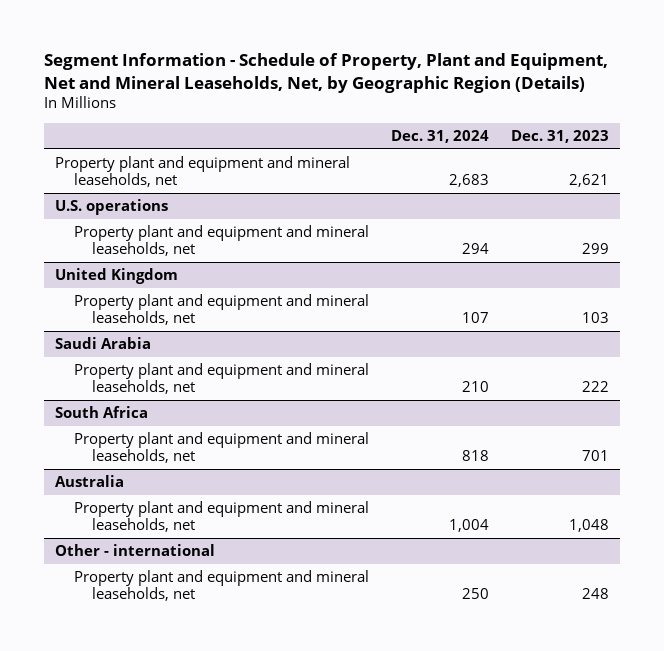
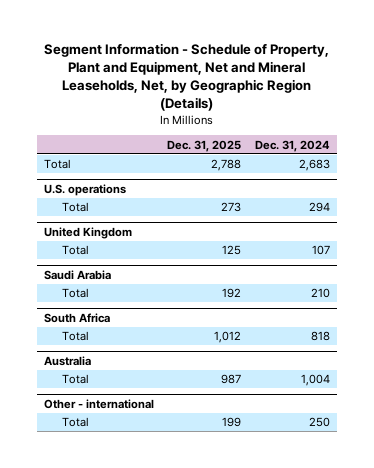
[510,129,609,143] Dec. 31, 2023 -> none
none -> [167,139,242,152] Dec. 31, 2025
[55,156,351,188] Property plant and equipment and mineral leaseholds, net -> [43,159,71,170] Total
[73,225,369,257] Property plant and equipment and mineral leaseholds, net -> [61,202,89,213] Total
[73,294,369,326] Property plant and equipment and mineral leaseholds, net -> [61,245,89,256] Total
[73,363,369,395] Property plant and equipment and mineral leaseholds, net -> [61,288,89,299] Total
[73,432,369,464] Property plant and equipment and mineral leaseholds, net -> [61,331,89,342] Total
[73,501,369,533] Property plant and equipment and mineral leaseholds, net -> [61,374,89,385] Total
[73,570,369,602] Property plant and equipment and mineral leaseholds, net -> [61,417,89,428] Total

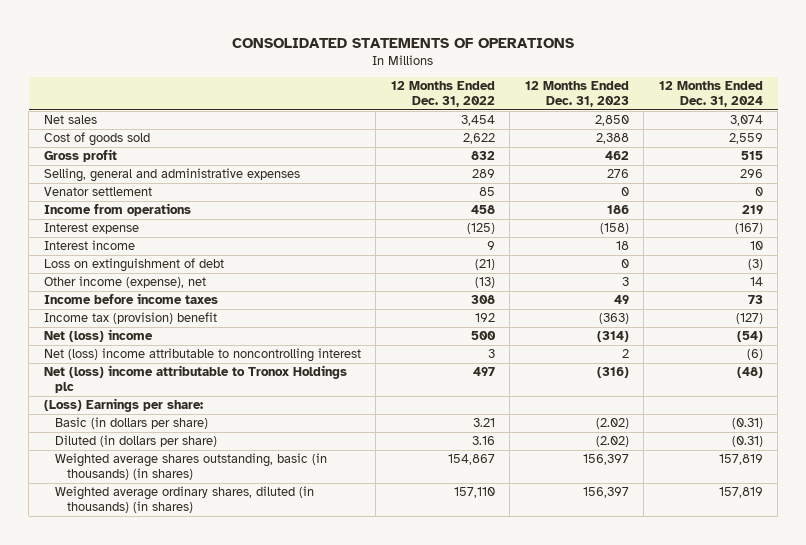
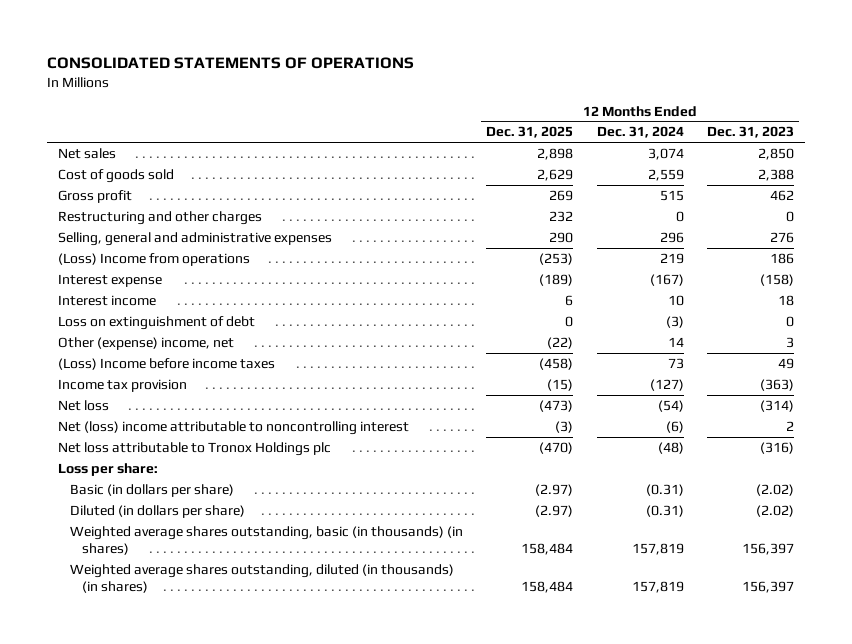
[390,81,495,108] 12 Months Ended Dec. 31, 2022 -> none
none -> [486,126,574,139] Dec. 31, 2025
none -> [58,210,263,225] Restructuring and other charges
[43,187,152,197] Venator settlement -> none
[43,203,191,217] Income from operations -> [58,252,251,266] (Loss) Income from operations
[43,276,206,289] Other income (expense), net -> [58,336,235,350] Other (expense) income, net
[43,293,218,305] Income before income taxes -> [58,357,276,370] (Loss) Income before income taxes
[43,312,217,325] Income tax (provision) benefit -> [58,378,188,392] Income tax provision
[43,329,153,343] Net (loss) income -> [58,399,110,411] Net loss
[43,365,347,393] Net (loss) income attributable to Tronox Holdings plc -> [58,441,332,456] Net loss attributable to Tronox Holdings plc
[43,398,203,413] (Loss) Earnings per share: -> [58,462,159,476] Loss per share:
[55,486,315,513] Weighted average ordinary shares, diluted (in thousands) (in shares) -> [70,563,455,593] Weighted average shares outstanding, diluted (in thousands) (in shares)

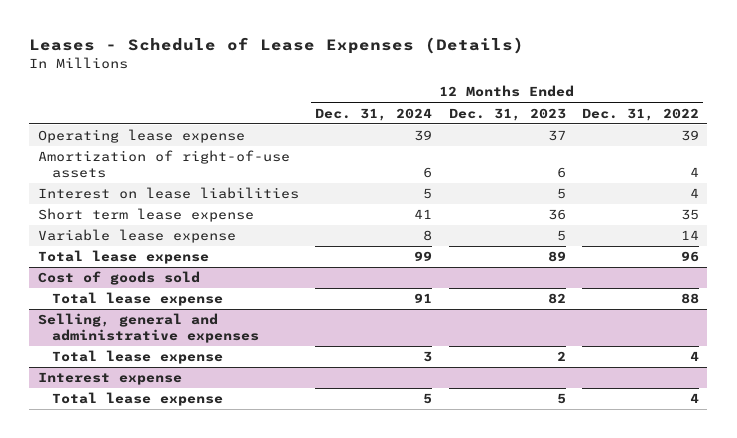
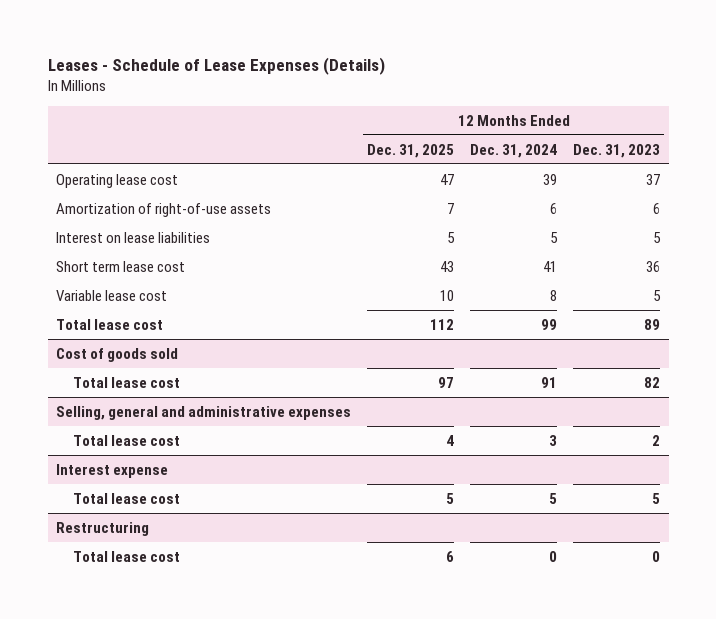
[581,107,699,121] Dec. 31, 2022 -> none
none -> [367,143,455,158] Dec. 31, 2025
[37,129,245,144] Operating lease expense -> [55,173,178,188] Operating lease cost
[37,208,254,223] Short term lease expense -> [55,260,185,272] Short term lease cost
[37,229,236,244] Variable lease expense -> [55,289,167,301] Variable lease cost
[37,250,209,265] Total lease expense -> [55,318,163,330] Total lease cost
[52,292,224,307] Total lease expense -> [73,376,181,388] Total lease cost
[52,350,224,365] Total lease expense -> [73,434,181,446] Total lease cost
[52,392,224,407] Total lease expense -> [73,492,181,504] Total lease cost
none -> [55,521,149,536] Restructuring
none -> [73,550,181,562] Total lease cost

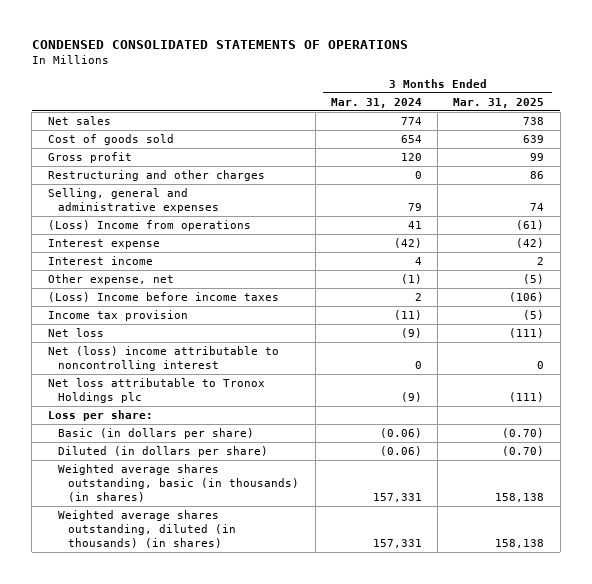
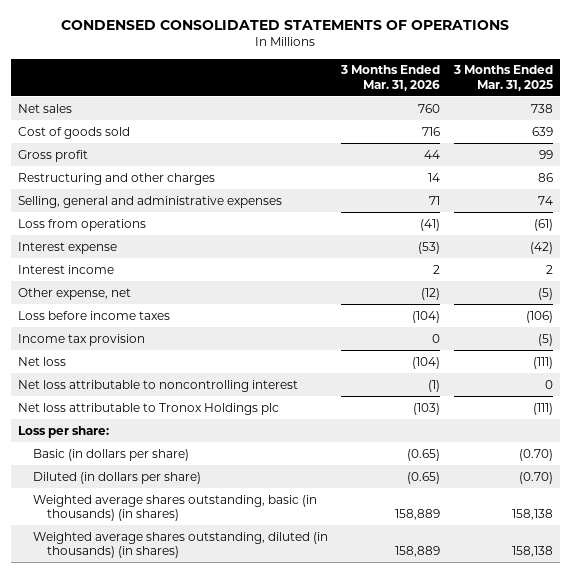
[330,97,422,108] Mar. 31, 2024 -> none
none -> [340,65,441,91] 3 Months Ended Mar. 31, 2026
[47,220,251,232] (Loss) Income from operations -> [17,218,146,231] Loss from operations
[47,292,279,303] (Loss) Income before income taxes -> [17,310,170,320] Loss before income taxes
[47,346,279,371] Net (loss) income attributable to noncontrolling interest -> [17,379,298,392] Net loss attributable to noncontrolling interest

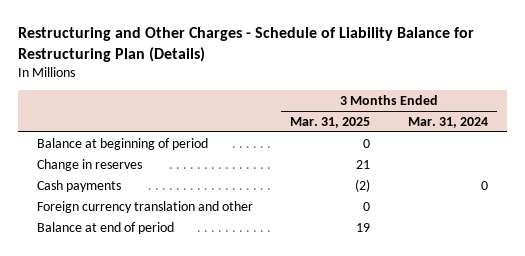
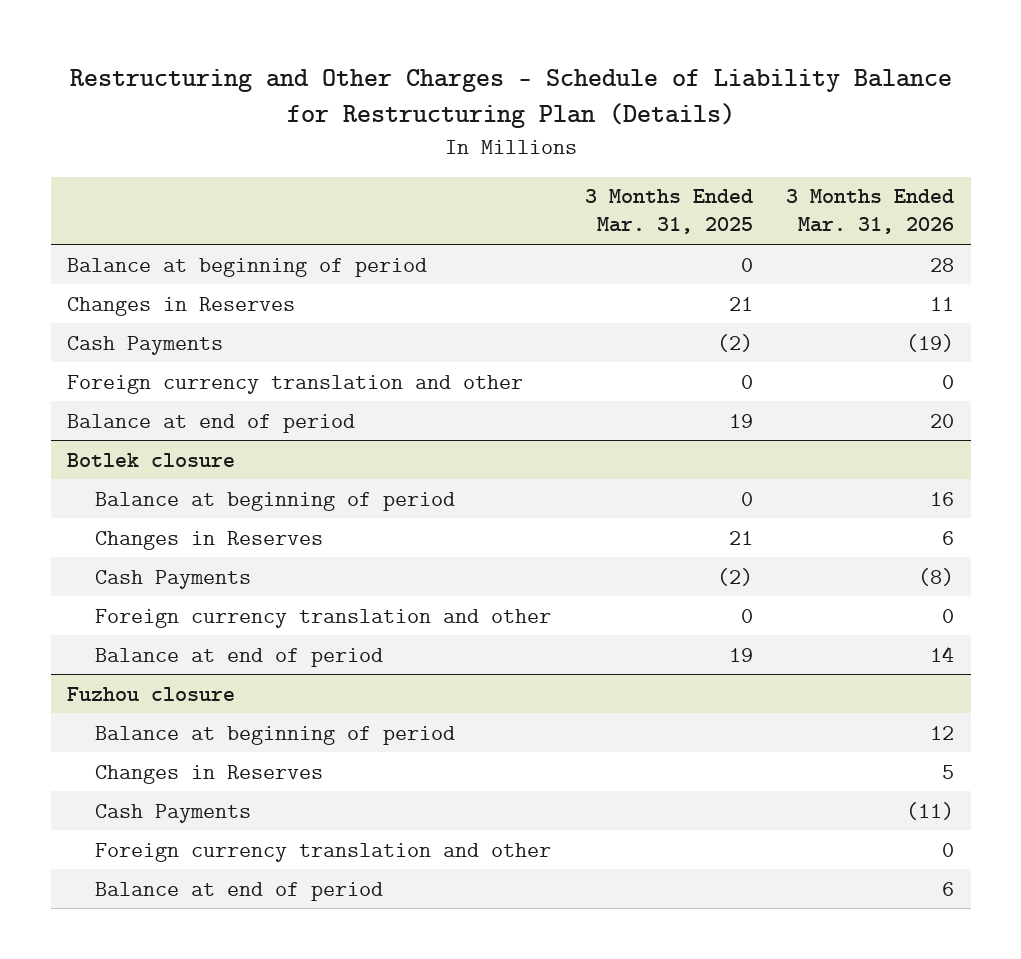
[407,116,488,128] Mar. 31, 2024 -> none
none -> [785,189,954,235] 3 Months Ended Mar. 31, 2026
[36,158,142,171] Change in reserves -> [67,296,296,316] Changes in Reserves
[36,179,121,192] Cash payments -> [67,335,224,355] Cash Payments
none -> [67,452,236,467] Botlek closure
none -> [95,491,456,511] Balance at beginning of period
none -> [95,530,324,550] Changes in Reserves
none -> [95,569,252,589] Cash Payments
none -> [95,608,552,628] Foreign currency translation and other
none -> [95,647,384,667] Balance at end of period
none -> [67,686,236,701] Fuzhou closure
none -> [95,725,456,745] Balance at beginning of period
none -> [95,764,324,784] Changes in Reserves
none -> [95,803,252,823] Cash Payments
none -> [95,842,552,862] Foreign currency translation and other
none -> [95,881,384,901] Balance at end of period

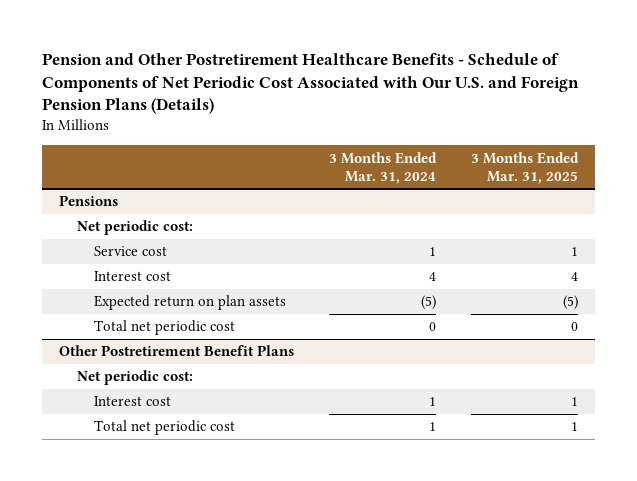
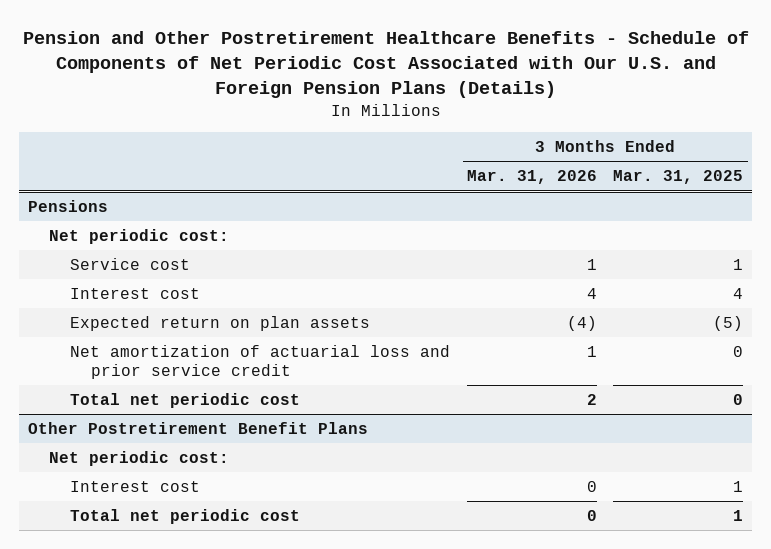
[329,151,438,184] 3 Months Ended Mar. 31, 2024 -> none
none -> [466,170,597,185] Mar. 31, 2026
none -> [70,344,451,379] Net amortization of actuarial loss and prior service credit

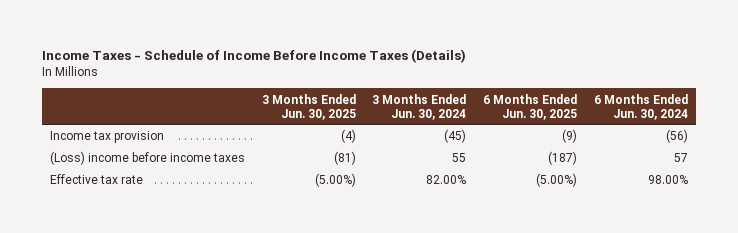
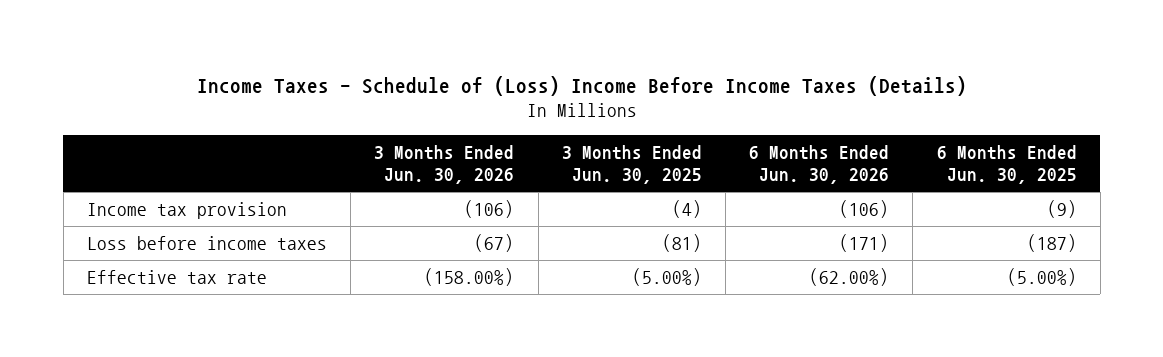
[41,49,466,64] Income Taxes - Schedule of Income Before Income Taxes (Details) -> [196,75,967,96] Income Taxes - Schedule of (Loss) Income Before Income Taxes (Details)
[372,93,467,120] 3 Months Ended Jun. 30, 2024 -> none
[593,93,688,120] 6 Months Ended Jun. 30, 2024 -> none
none -> [374,144,515,185] 3 Months Ended Jun. 30, 2026
none -> [749,144,890,185] 6 Months Ended Jun. 30, 2026
[49,151,245,166] (Loss) income before income taxes -> [86,235,327,250] Loss before income taxes

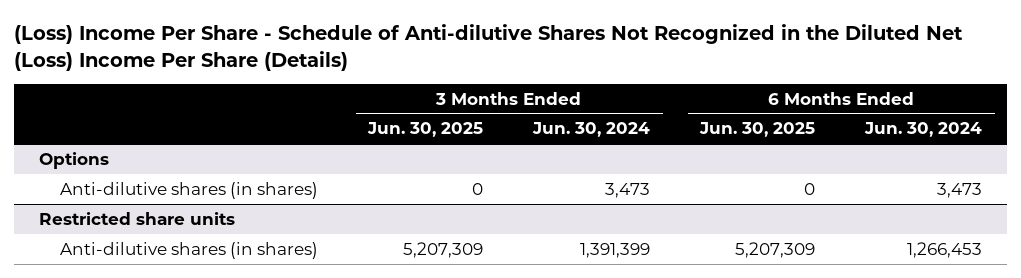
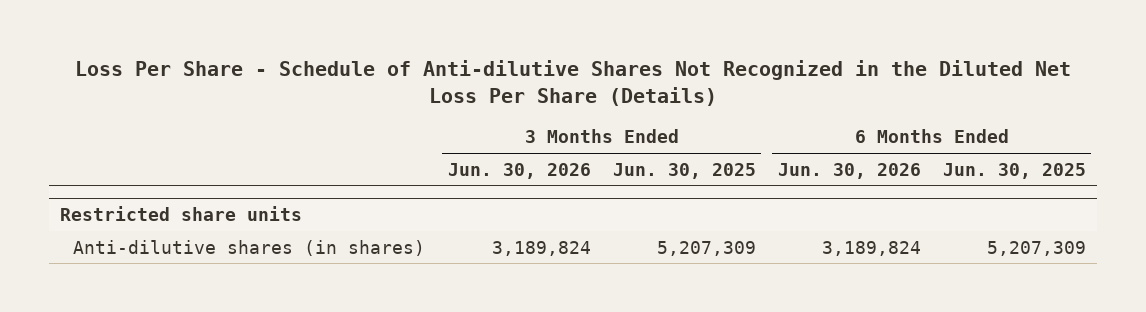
[13,24,963,71] (Loss) Income Per Share - Schedule of Anti-dilutive Shares Not Recognized in the Diluted Net (Loss) Income Per Share (Details) -> [75,60,1072,107] Loss Per Share - Schedule of Anti-dilutive Shares Not Recognized in the Diluted Net Loss Per Share (Details)
[532,122,651,138] Jun. 30, 2024 -> none
[864,122,983,138] Jun. 30, 2024 -> none
none -> [447,162,591,179] Jun. 30, 2026
none -> [777,162,921,179] Jun. 30, 2026
[38,151,109,169] Options -> none
[60,181,319,199] Anti-dilutive shares (in shares) -> none

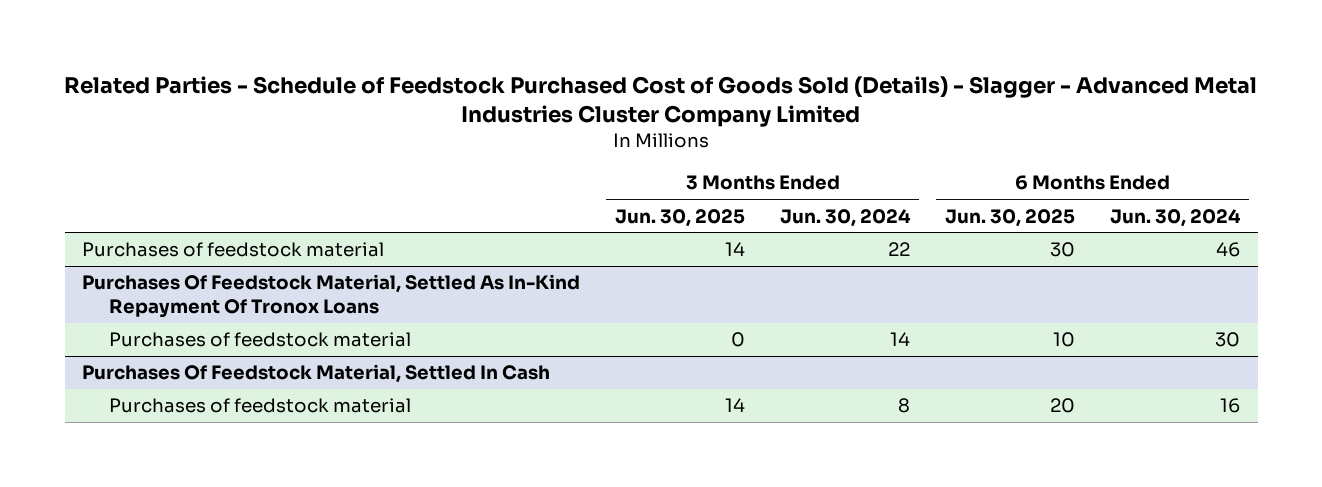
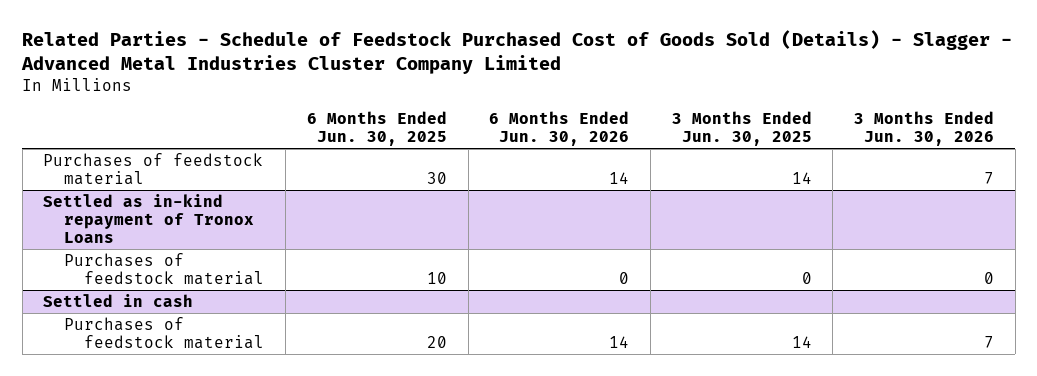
[780,208,912,227] Jun. 30, 2024 -> none
[1110,208,1242,227] Jun. 30, 2024 -> none
none -> [489,110,630,147] 6 Months Ended Jun. 30, 2026
none -> [854,110,995,147] 3 Months Ended Jun. 30, 2026
[82,274,581,318] Purchases Of Feedstock Material, Settled As In-Kind Repayment Of Tronox Loans -> [43,193,254,244] Settled as in-kind repayment of Tronox Loans
[82,364,551,384] Purchases Of Feedstock Material, Settled In Cash -> [43,293,194,307] Settled in cash

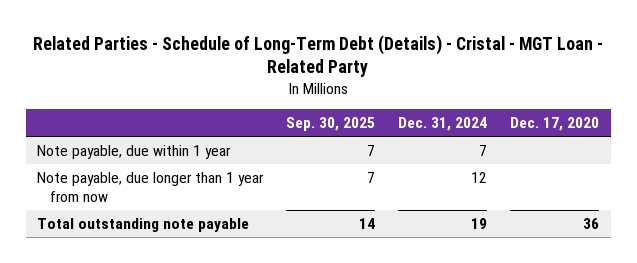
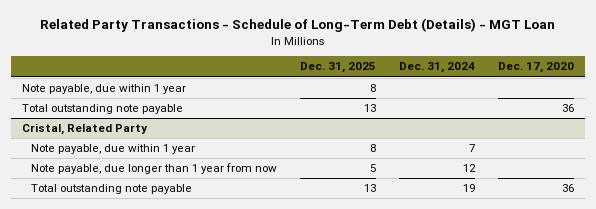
[33,34,604,78] Related Parties - Schedule of Long-Term Debt (Details) - Cristal - MGT Loan - Related Party -> [39,17,555,32] Related Party Transactions - Schedule of Long-Term Debt (Details) - MGT Loan
[286,117,376,132] Sep. 30, 2025 -> none
none -> [300,62,377,74] Dec. 31, 2025
none -> [22,84,187,95] Note payable, due within 1 year
none -> [22,104,184,115] Total outstanding note payable
none -> [22,123,149,136] Cristal, Related Party

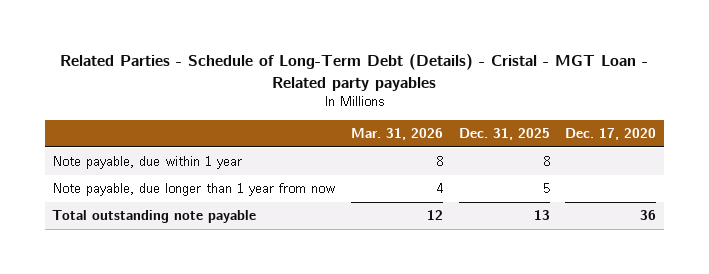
[39,17,555,32] Related Party Transactions - Schedule of Long-Term Debt (Details) - MGT Loan -> [60,54,649,91] Related Parties - Schedule of Long-Term Debt (Details) - Cristal - MGT Loan - Related party payables
[398,62,475,74] Dec. 31, 2024 -> none
none -> [351,128,444,141] Mar. 31, 2026
[22,104,184,115] Total outstanding note payable -> none
[22,123,149,136] Cristal, Related Party -> none
[31,144,196,155] Note payable, due within 1 year -> none

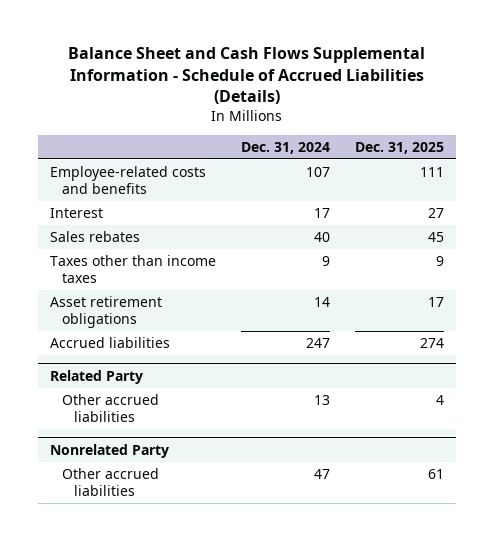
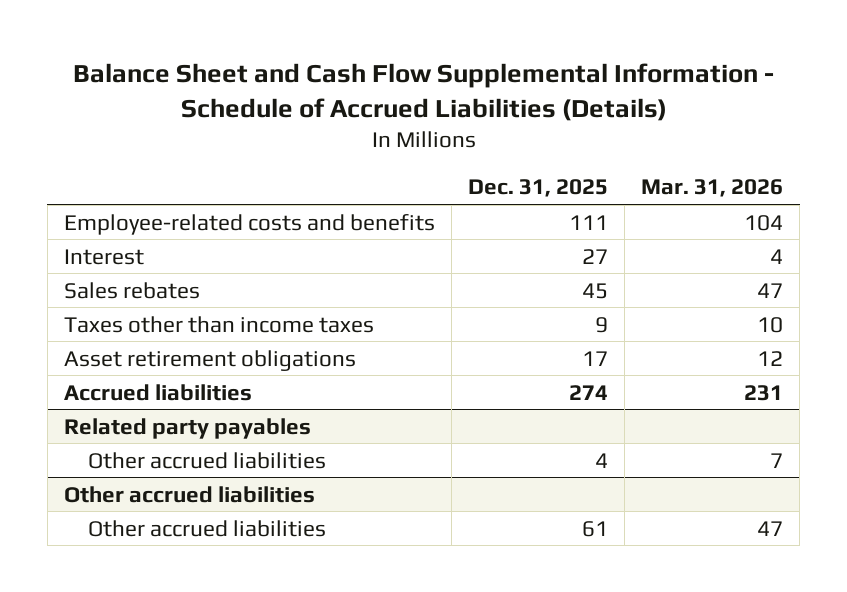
[67,47,425,105] Balance Sheet and Cash Flows Supplemental Information - Schedule of Accrued Liabilities (Details) -> [72,63,774,122] Balance Sheet and Cash Flow Supplemental Information - Schedule of Accrued Liabilities (Details)
[240,141,330,154] Dec. 31, 2024 -> none
none -> [641,179,784,198] Mar. 31, 2026
[49,369,143,384] Related Party -> [64,417,312,439] Related party payables
[49,443,169,458] Nonrelated Party -> [64,485,316,503] Other accrued liabilities

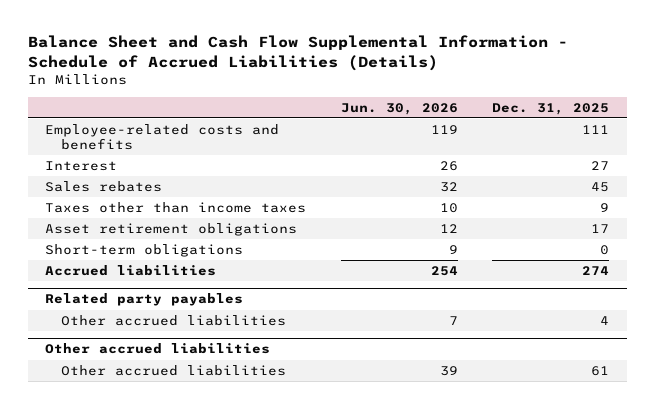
[641,179,784,198] Mar. 31, 2026 -> none
none -> [340,102,458,115] Jun. 30, 2026
none -> [45,244,244,258] Short-term obligations

